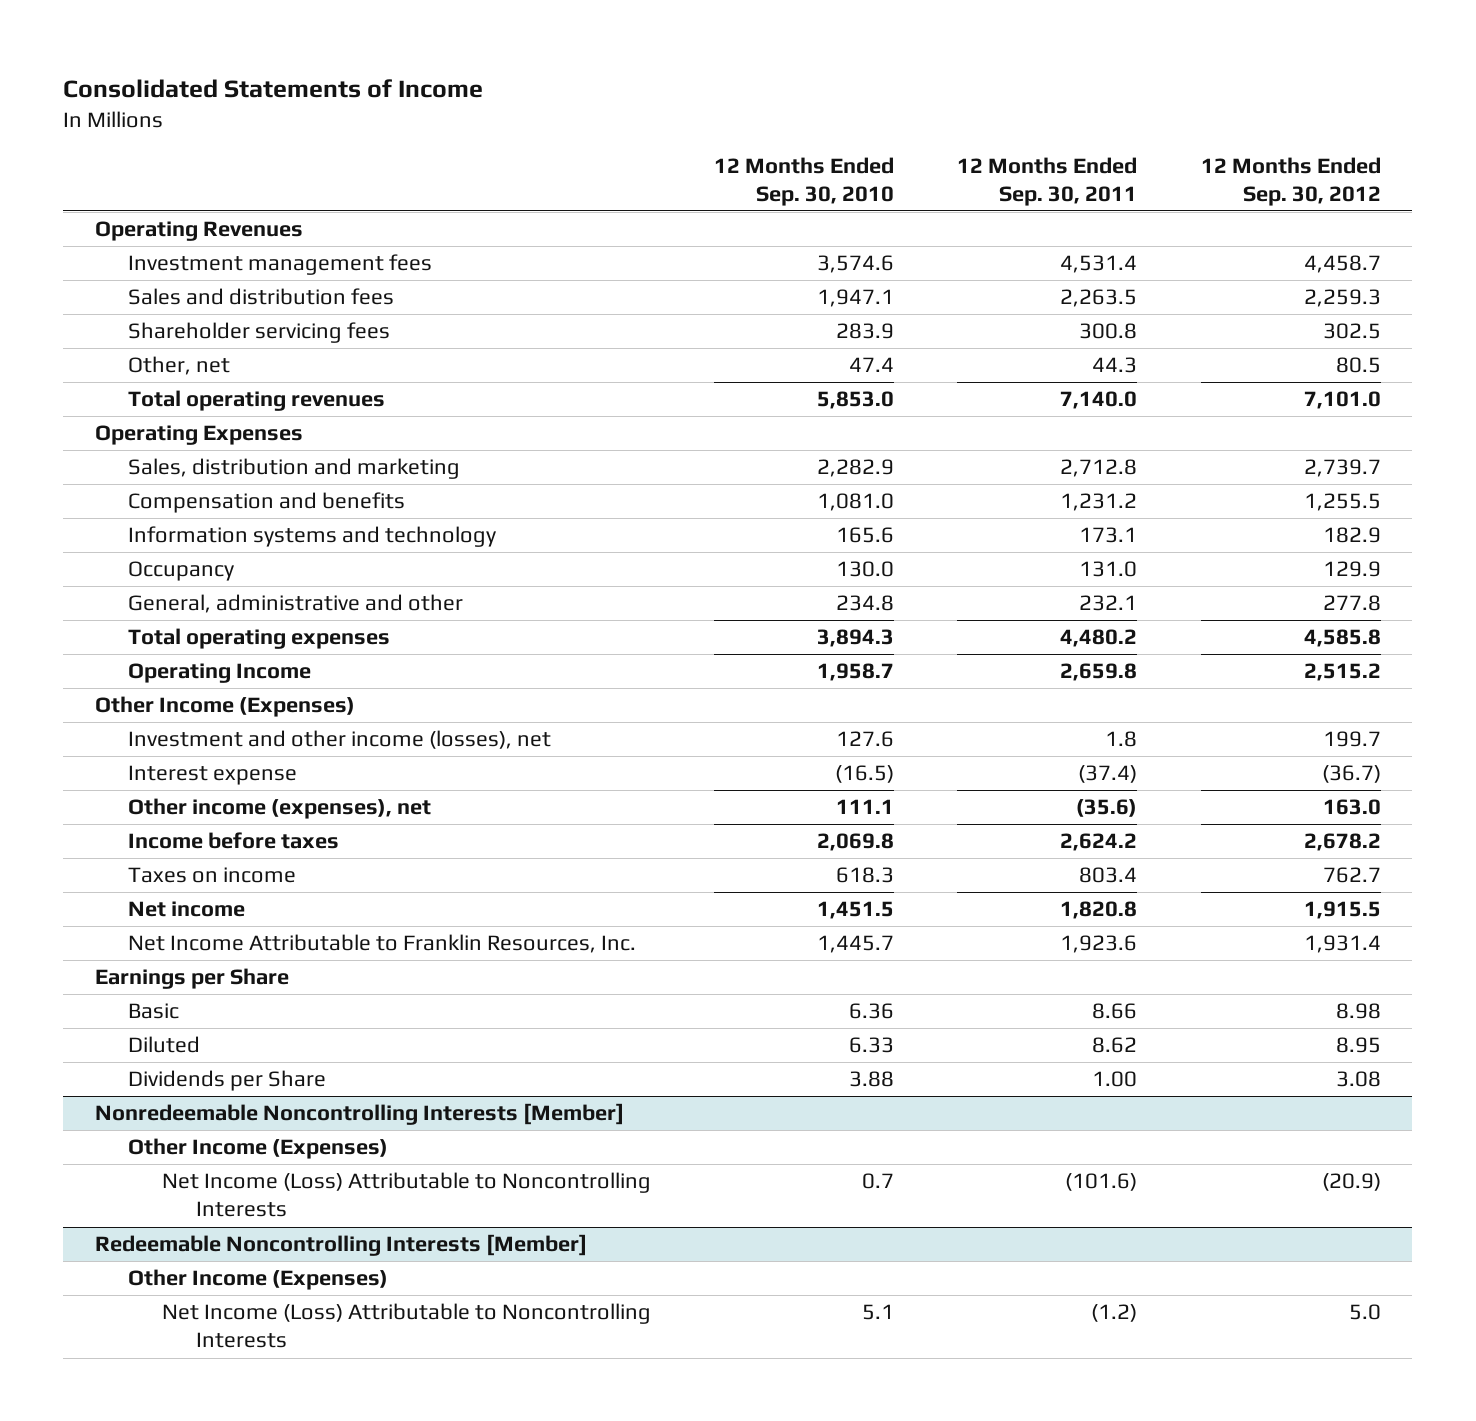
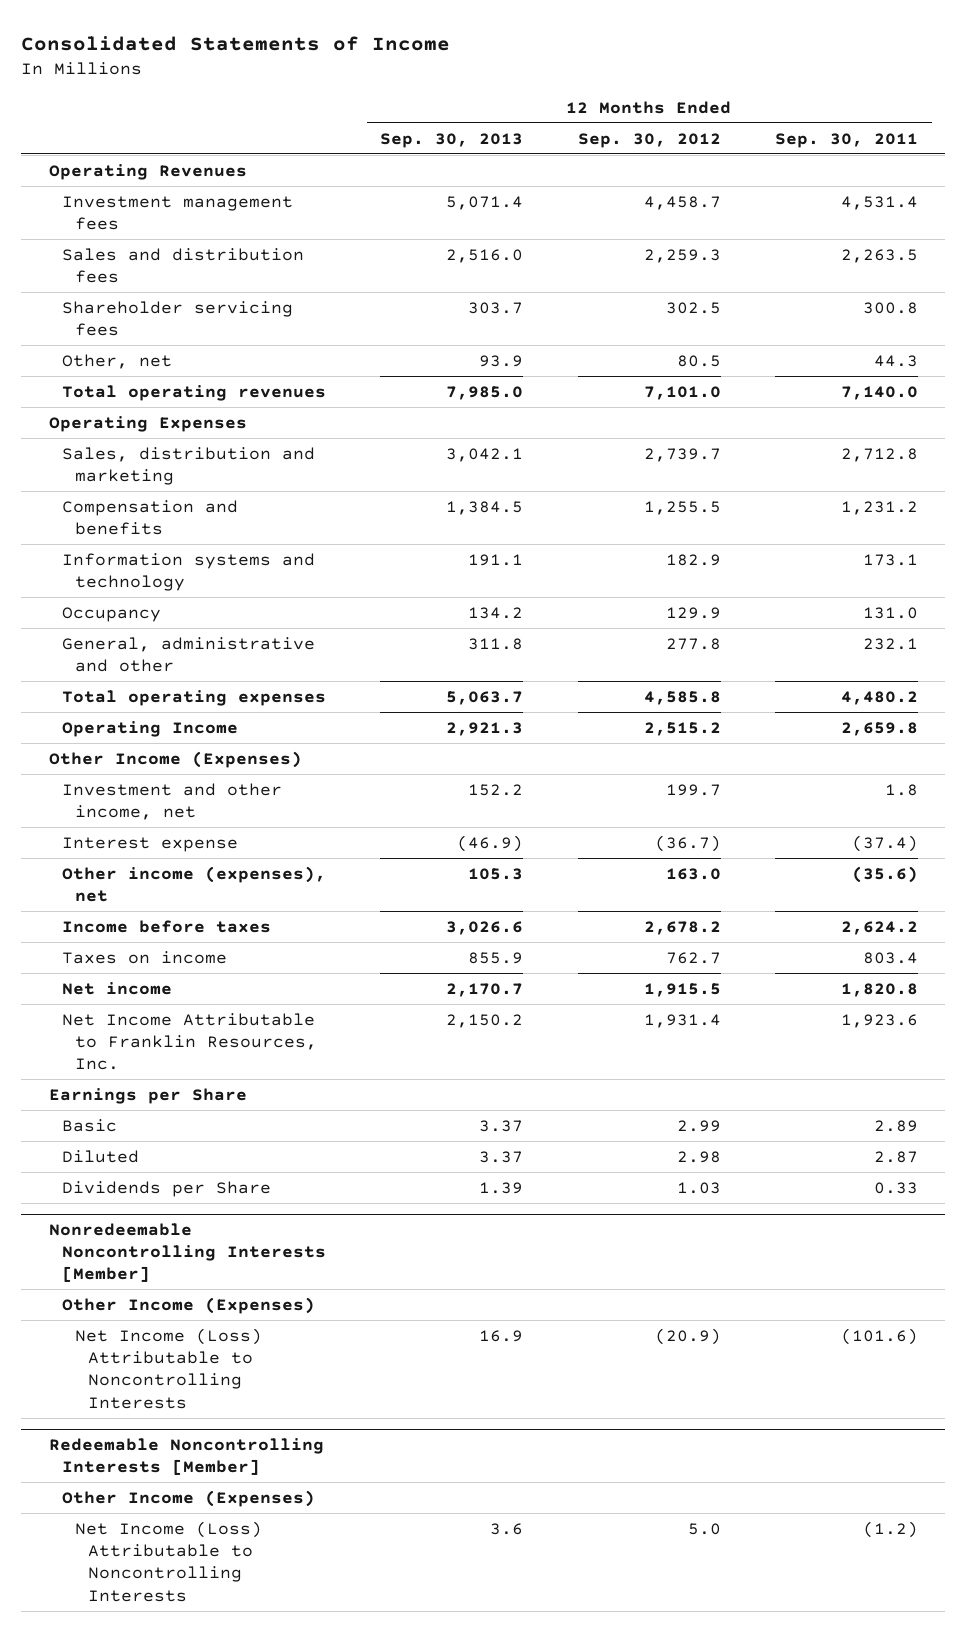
[714,156,895,206] 12 Months Ended Sep. 30, 2010 -> none
none -> [380,132,524,148] Sep. 30, 2013
[128,730,552,750] Investment and other income (losses), net -> [61,782,282,820] Investment and other income, net
[1092,1003,1138,1020] 8.66 -> [873,1119,918,1132] 2.89
[1335,1003,1381,1020] 8.98 -> [676,1119,721,1132] 2.99
[1092,1037,1138,1054] 8.62 -> [873,1150,918,1163] 2.87
[1335,1037,1381,1054] 8.95 -> [676,1150,721,1163] 2.98
[1092,1071,1138,1088] 1.00 -> [873,1181,918,1194] 0.33
[1335,1071,1381,1088] 3.08 -> [676,1181,721,1194] 1.03

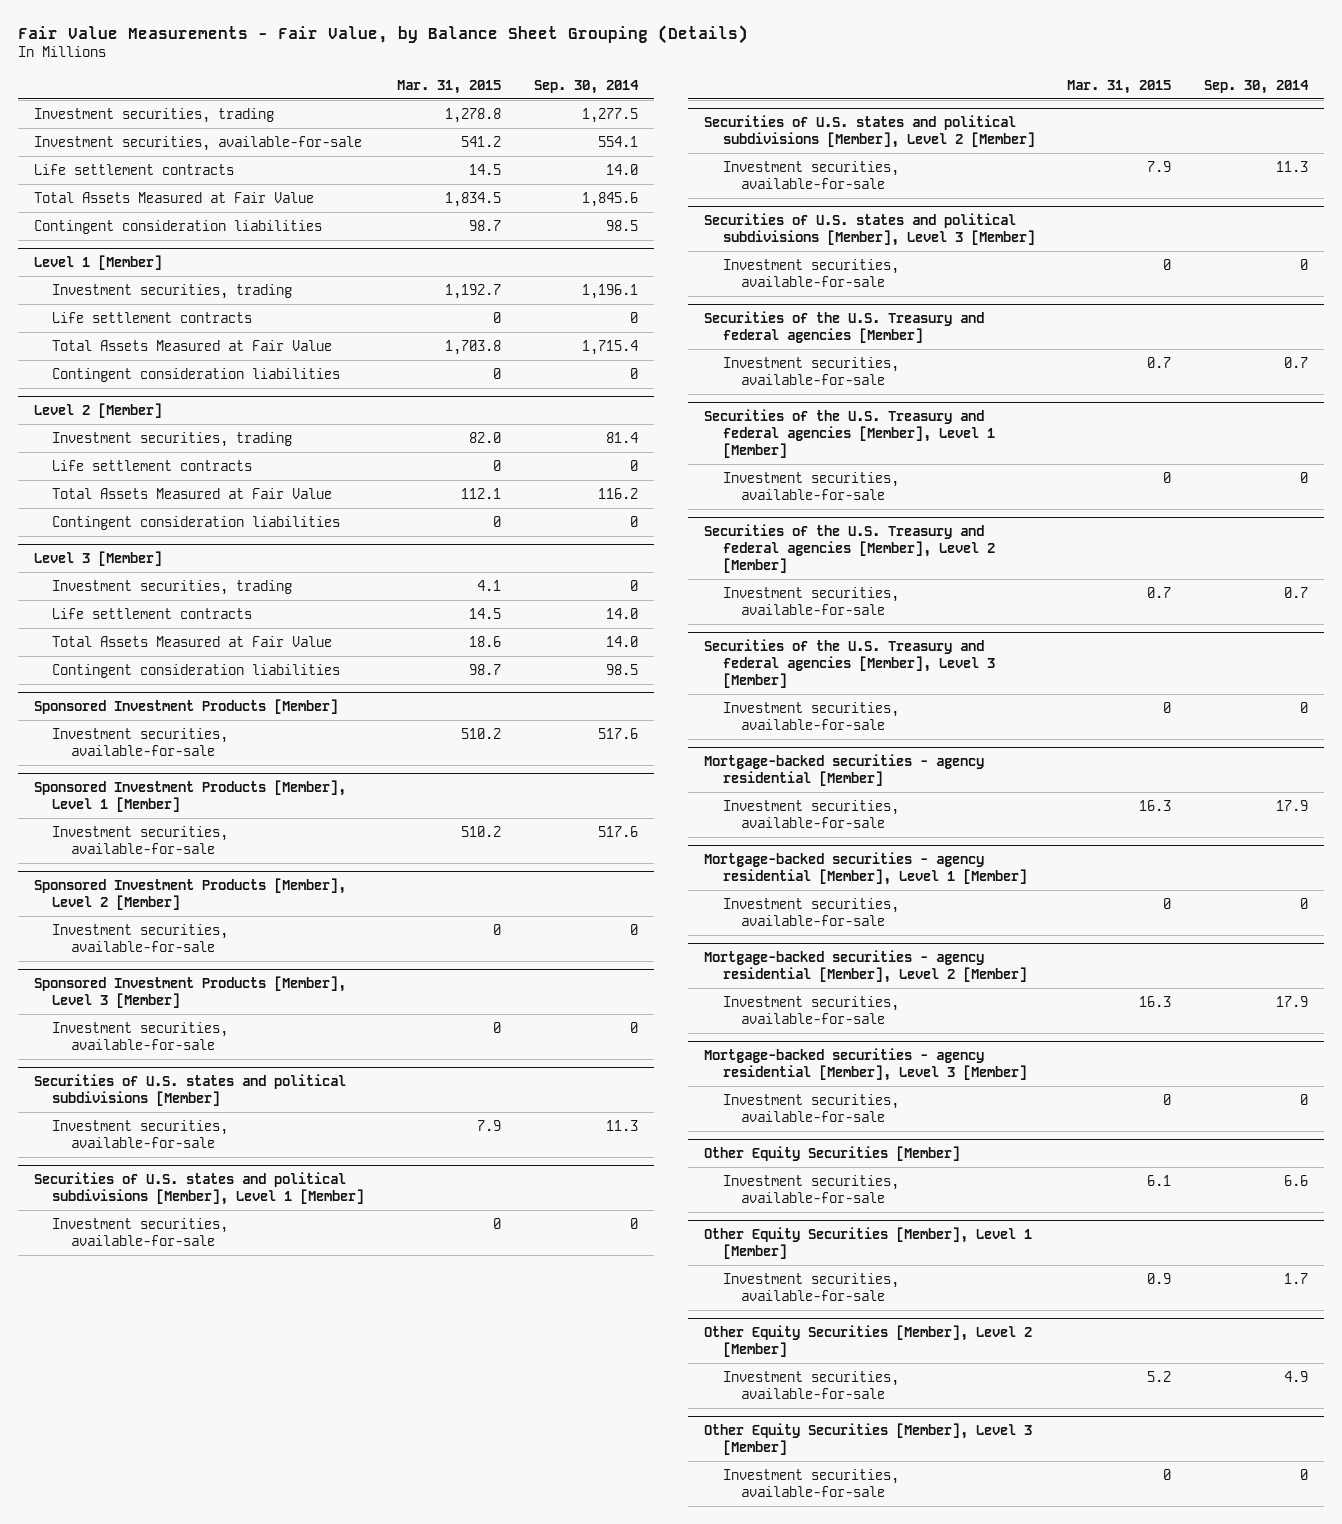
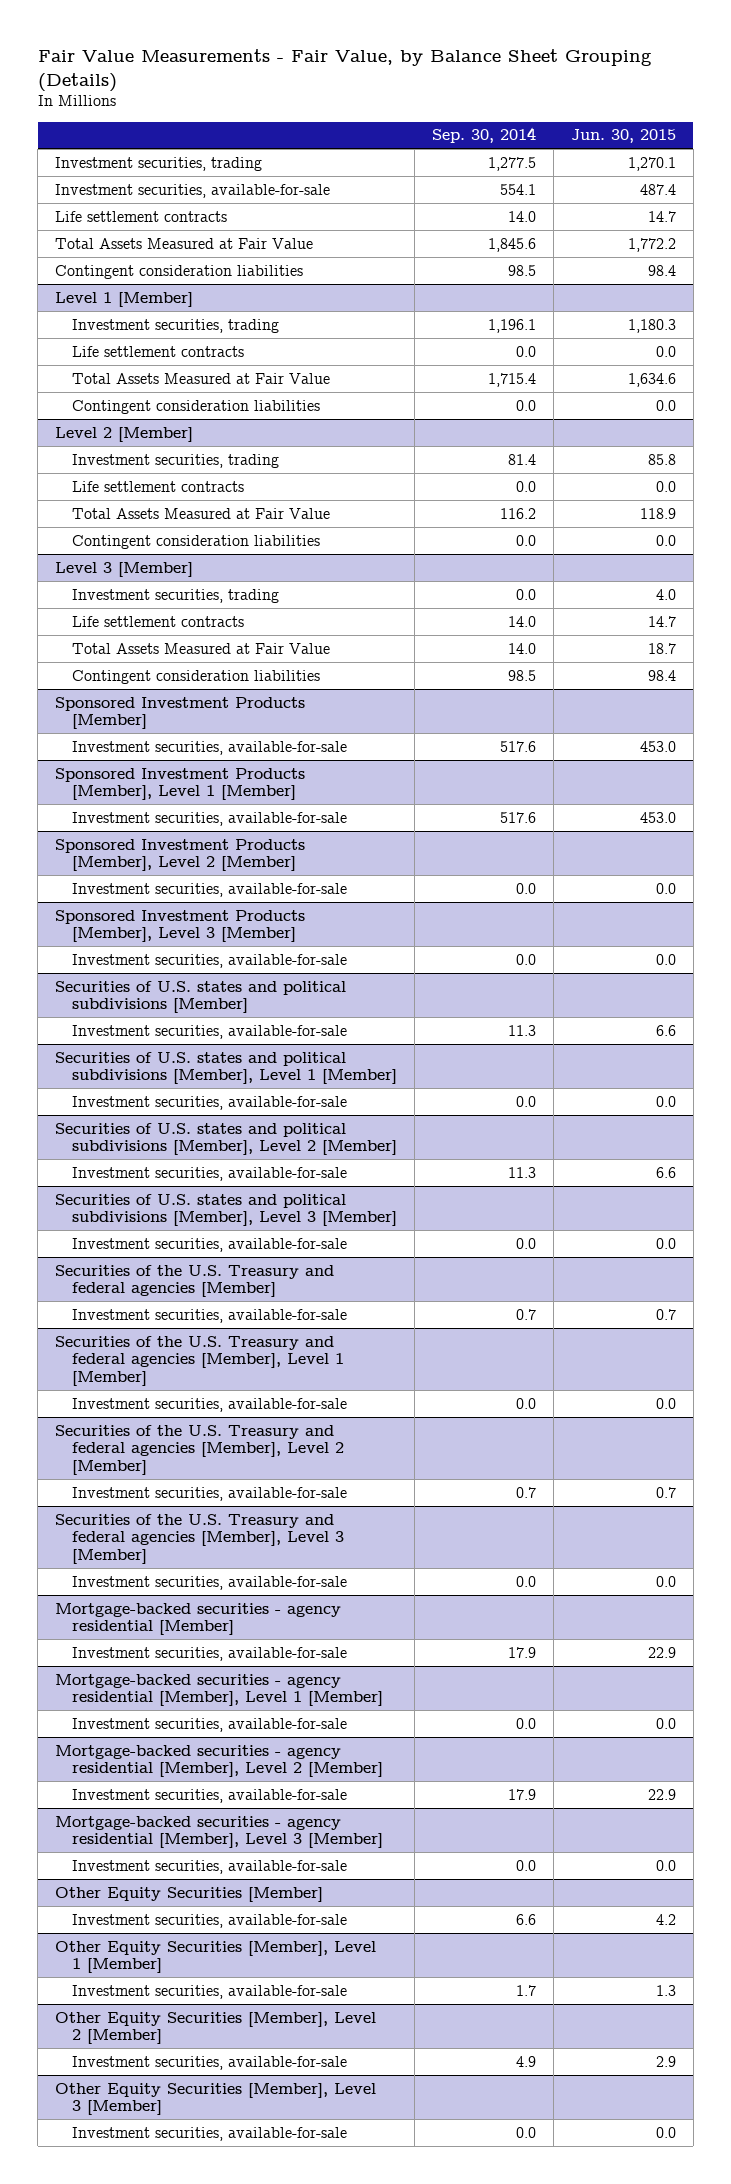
[397,79,502,94] Mar. 31, 2015 -> none
none -> [570,129,676,144] Jun. 30, 2015
[629,311,638,323] 0 -> [515,345,536,357] 0.0
[629,367,638,379] 0 -> [515,399,536,411] 0.0
[629,459,638,471] 0 -> [515,480,536,492] 0.0
[629,515,638,527] 0 -> [515,534,536,546] 0.0
[629,579,638,591] 0 -> [515,588,536,600] 0.0
[629,923,638,935] 0 -> [515,882,536,894] 0.0
[629,1021,638,1033] 0 -> [515,953,536,965] 0.0
[629,1217,638,1229] 0 -> [515,1095,536,1107] 0.0
[1300,258,1309,270] 0 -> [515,1237,536,1249] 0.0
[1300,471,1309,483] 0 -> [515,1397,536,1409] 0.0
[1300,701,1309,713] 0 -> [515,1575,536,1587] 0.0
[1300,897,1309,909] 0 -> [515,1717,536,1729] 0.0
[1300,1093,1309,1105] 0 -> [515,1859,536,1871] 0.0
[1300,1468,1309,1480] 0 -> [515,2126,536,2138] 0.0

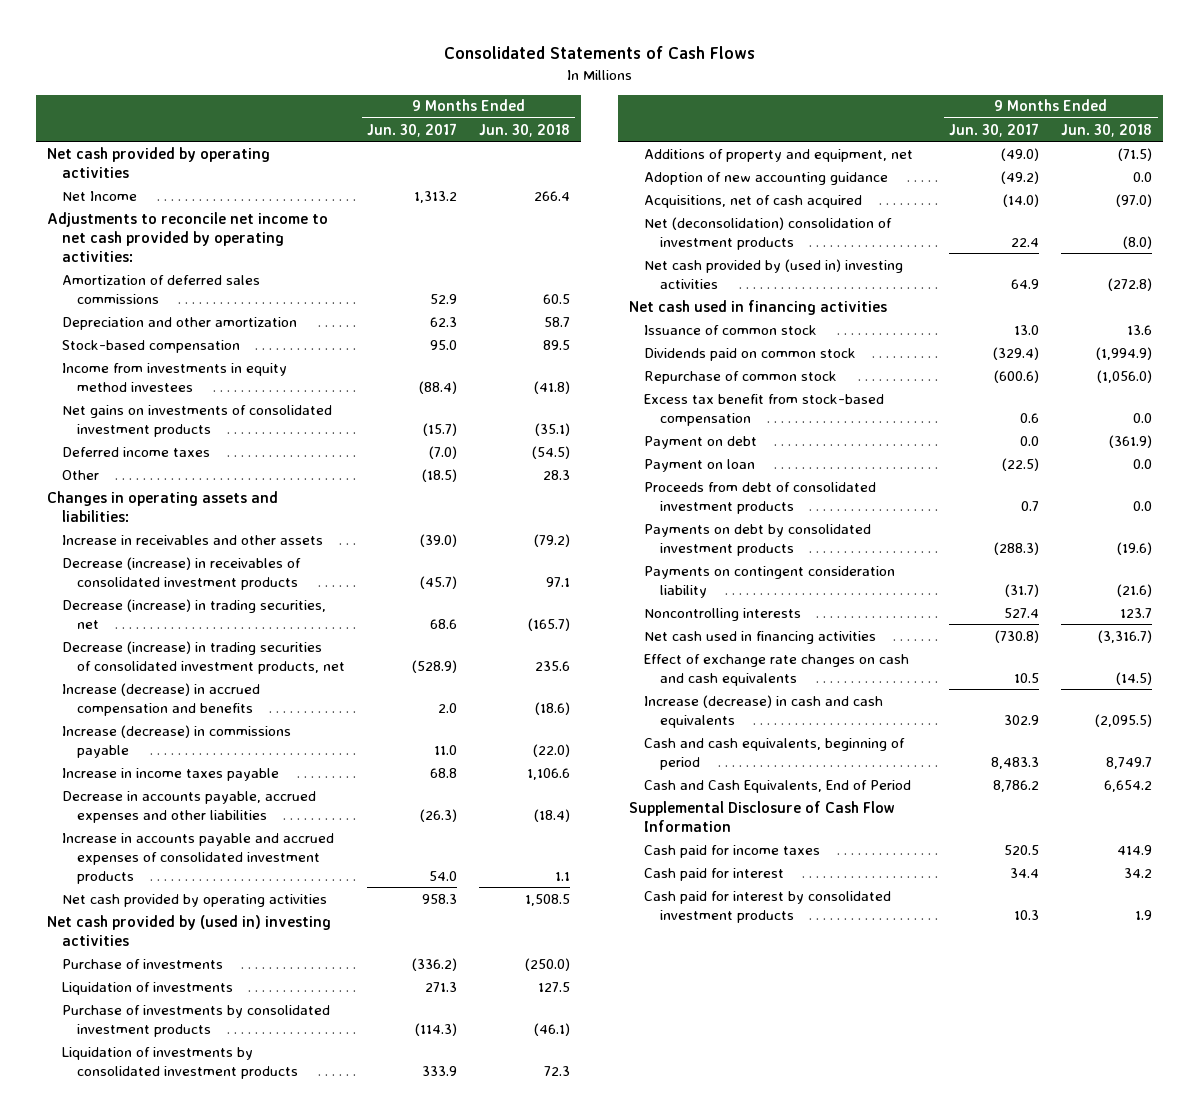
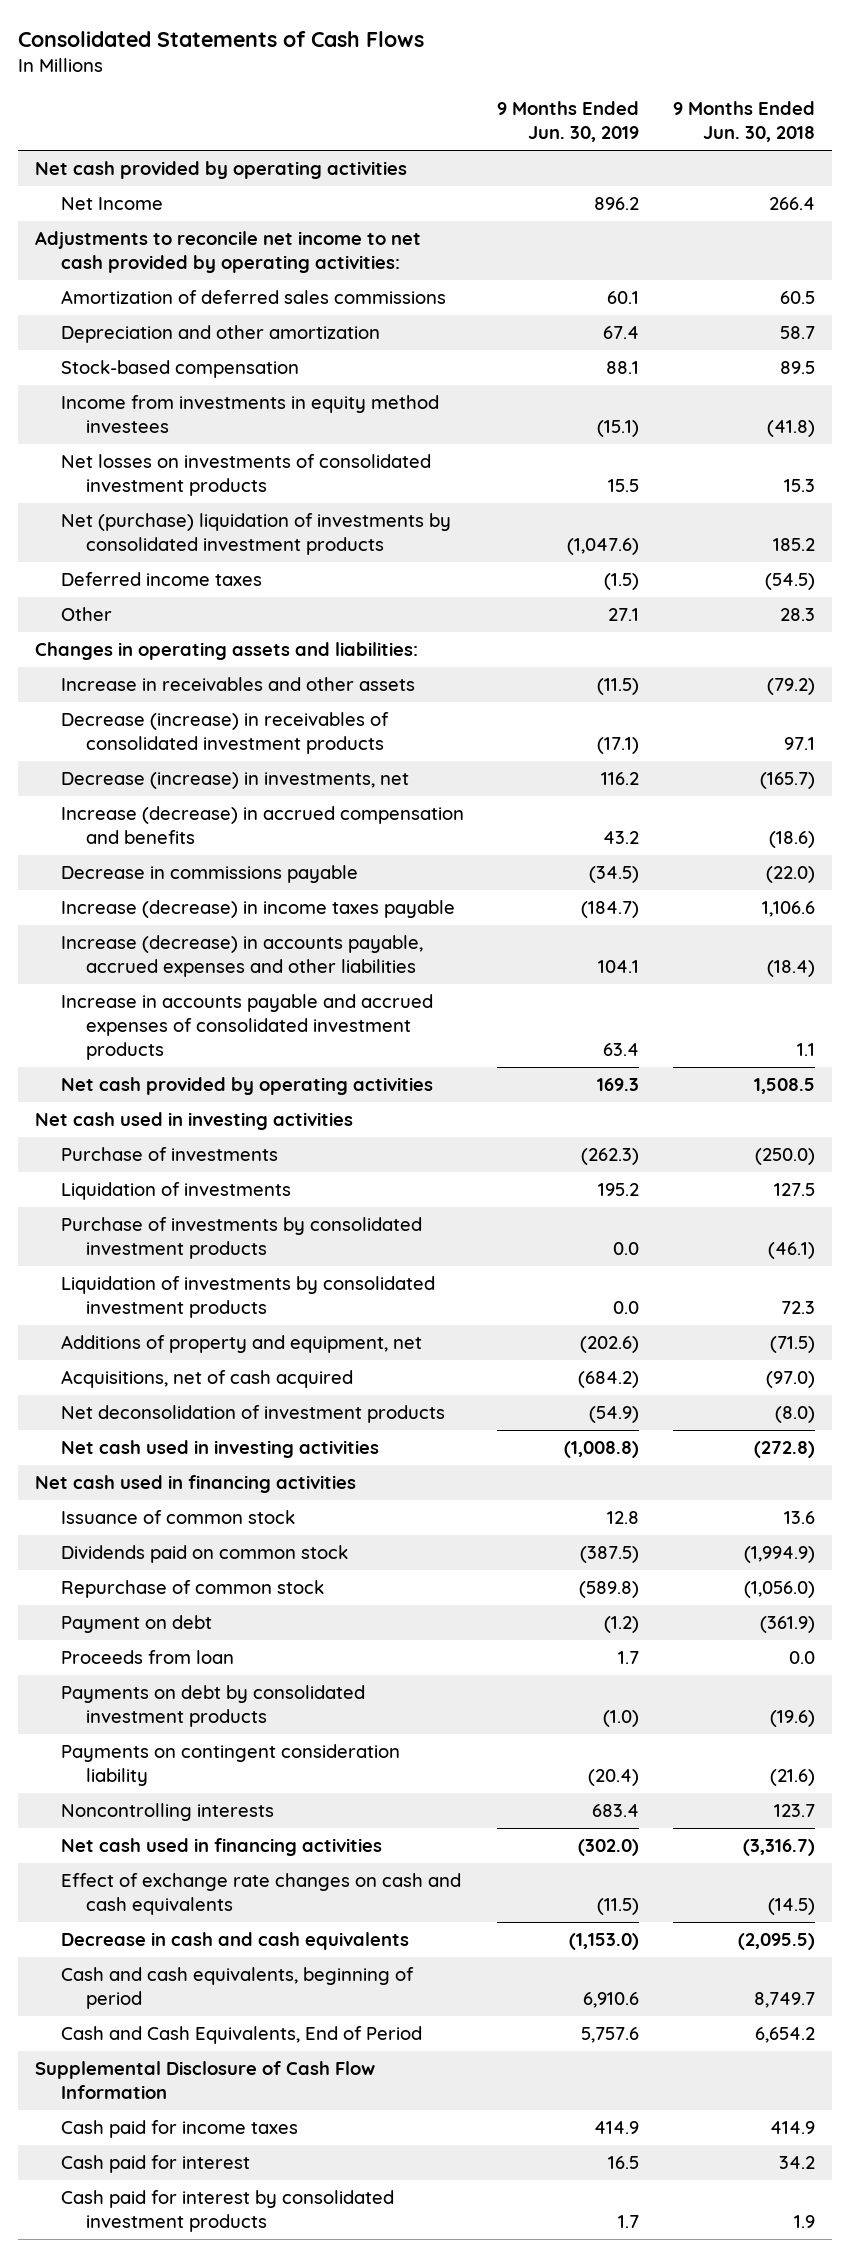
[367,122,458,137] Jun. 30, 2017 -> none
none -> [497,101,640,143] 9 Months Ended Jun. 30, 2019
[62,404,333,437] Net gains on investments of consolidated investment products -> [60,454,431,497] Net losses on investments of consolidated investment products
[535,422,571,436] (35.1) -> [784,479,816,493] 15.3
none -> [60,513,451,556] Net (purchase) liquidation of investments by consolidated investment products
[62,640,346,674] Decrease (increase) in trading securities of consolidated investment products, net -> none
[62,598,327,629] Decrease (increase) in trading securities, net -> [60,772,409,790] Decrease (increase) in investments, net
[62,724,292,758] Increase (decrease) in commissions payable -> [60,865,358,884] Decrease in commissions payable
[62,767,280,781] Increase in income taxes payable -> [60,900,455,919] Increase (decrease) in income taxes payable
[62,790,317,823] Decrease in accounts payable, accrued expenses and other liabilities -> [60,935,423,978] Increase (decrease) in accounts payable, accrued expenses and other liabilities
[47,914,332,946] Net cash provided by (used in) investing activities -> [35,1112,354,1131] Net cash used in investing activities
[644,171,889,185] Adoption of new accounting guidance -> none
[644,216,893,250] Net (deconsolidation) consolidation of investment products -> [60,1405,445,1424] Net deconsolidation of investment products
[644,258,904,289] Net cash provided by (used in) investing activities -> [60,1440,379,1459] Net cash used in investing activities
[644,393,885,426] Excess tax benefit from stock-based compensation -> none
[644,458,756,472] Payment on loan -> none
[644,481,877,514] Proceeds from debt of consolidated investment products -> none
none -> [60,1650,234,1665] Proceeds from loan
[644,694,884,728] Increase (decrease) in cash and cash equivalents -> [60,1932,409,1951] Decrease in cash and cash equivalents

